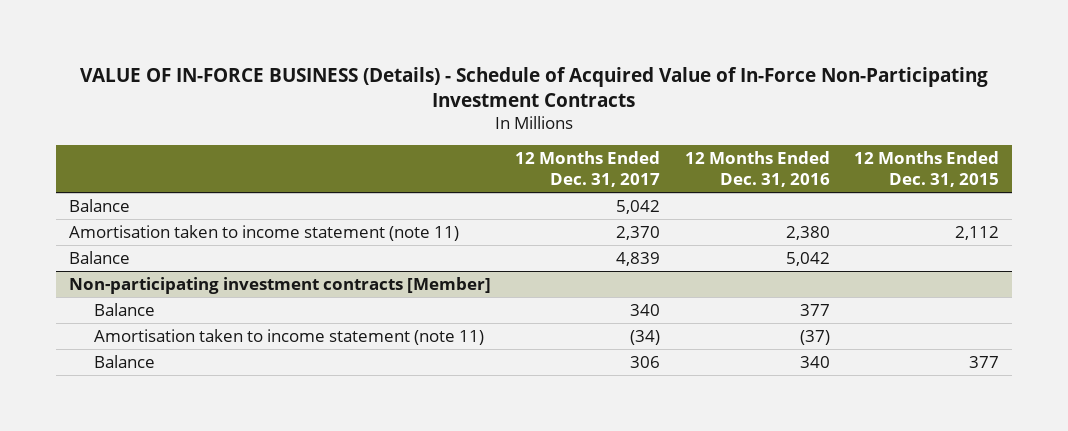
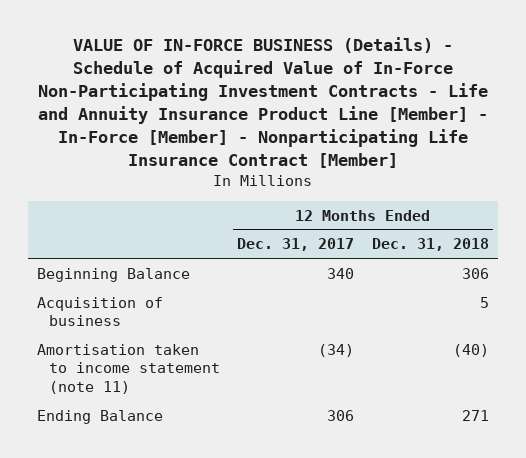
[79,66,988,107] VALUE OF IN-FORCE BUSINESS (Details) - Schedule of Acquired Value of In-Force Non-Participating Investment Contracts -> [37,37,488,169] VALUE OF IN-FORCE BUSINESS (Details) - Schedule of Acquired Value of In-Force Non-Participating Investment Contracts - Life and Annuity Insurance Product Line [Member] - In-Force [Member] - Nonparticipating Life Insurance Contract [Member]
[684,150,830,187] 12 Months Ended Dec. 31, 2016 -> none
[854,150,1000,187] 12 Months Ended Dec. 31, 2015 -> none
none -> [371,238,489,252] Dec. 31, 2018
[68,224,459,241] Amortisation taken to income statement (note 11) -> none
[68,250,130,264] Balance -> none
[68,276,491,294] Non-participating investment contracts [Member] -> none
[93,302,155,316] Balance -> none
[68,198,130,212] Balance -> [36,267,190,282] Beginning Balance
[616,199,661,214] 5,042 -> [327,267,355,279] 340
none -> [36,296,163,327] Acquisition of business
[93,354,155,368] Balance -> [36,409,163,424] Ending Balance

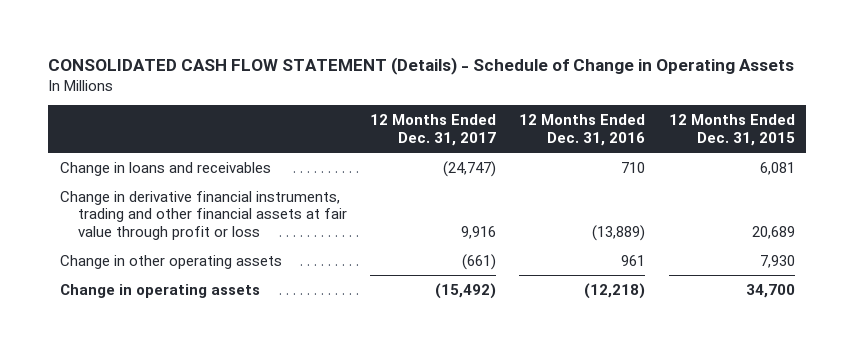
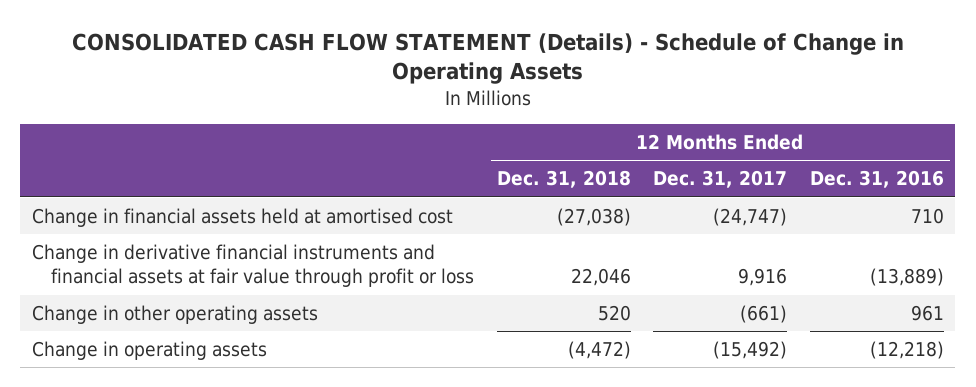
[668,114,795,146] 12 Months Ended Dec. 31, 2015 -> none
none -> [496,170,631,189] Dec. 31, 2018
[59,161,271,176] Change in loans and receivables -> [31,208,453,228] Change in financial assets held at amortised cost
[59,190,347,241] Change in derivative financial instruments, trading and other financial assets at fair value through profit or loss -> [31,244,475,288] Change in derivative financial instruments and financial assets at fair value through profit or loss

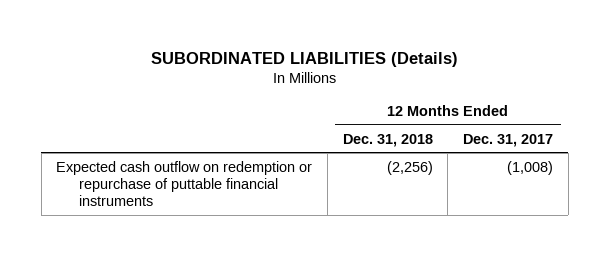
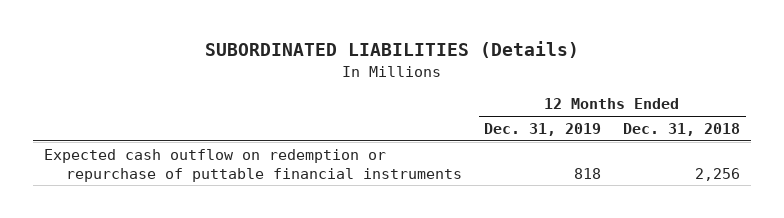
[463,133,554,147] Dec. 31, 2017 -> none
none -> [484,122,602,136] Dec. 31, 2019
[386,160,433,175] (2,256) -> [695,167,741,181] 2,256

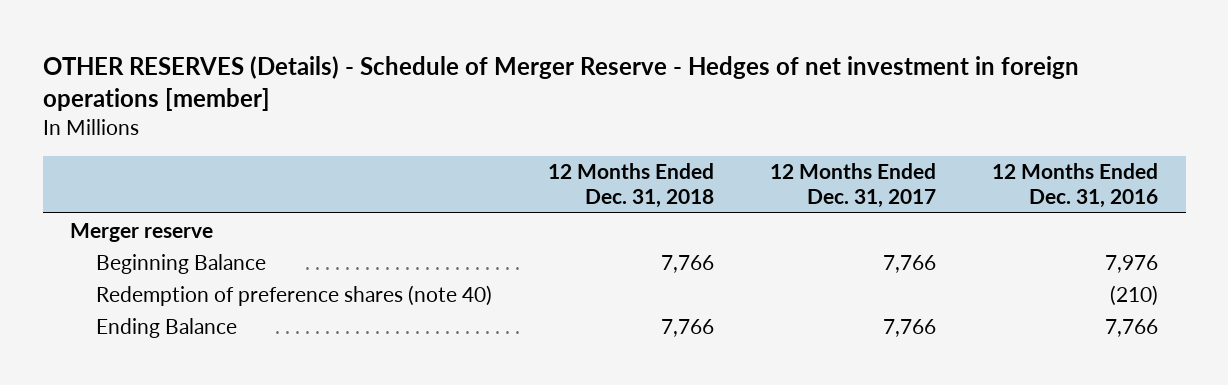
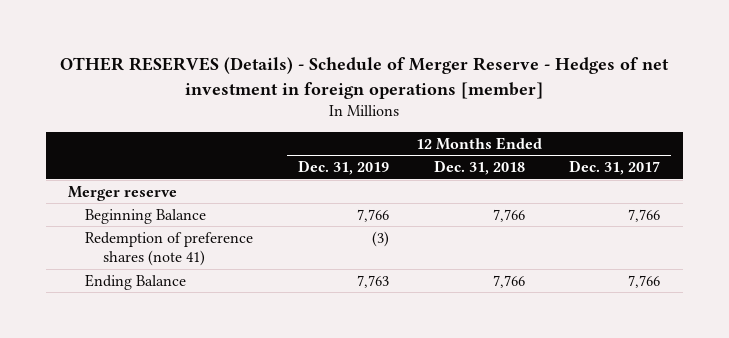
[991,163,1158,209] 12 Months Ended Dec. 31, 2016 -> none
none -> [298,160,390,176] Dec. 31, 2019
[96,284,493,306] Redemption of preference shares (note 40) -> [85,231,254,266] Redemption of preference shares (note 41)

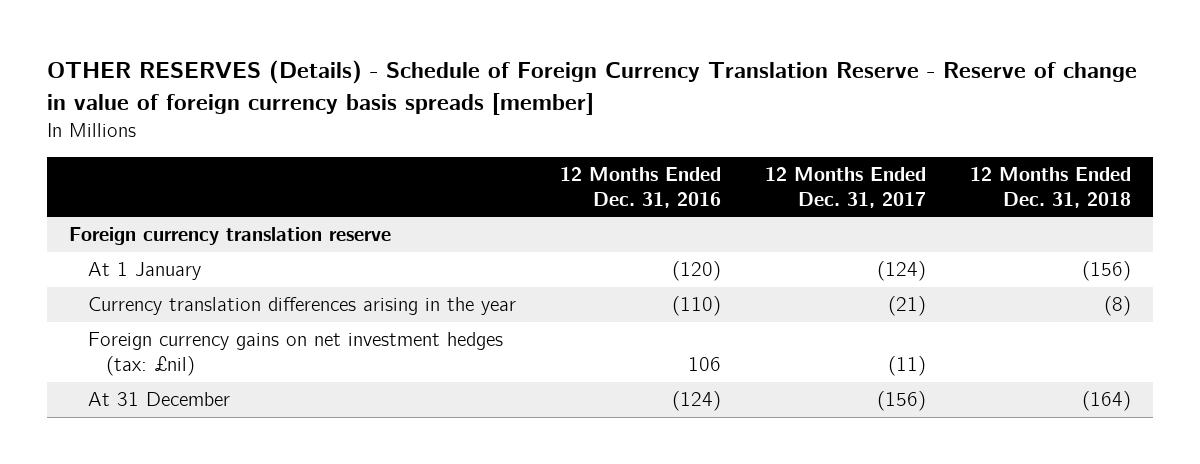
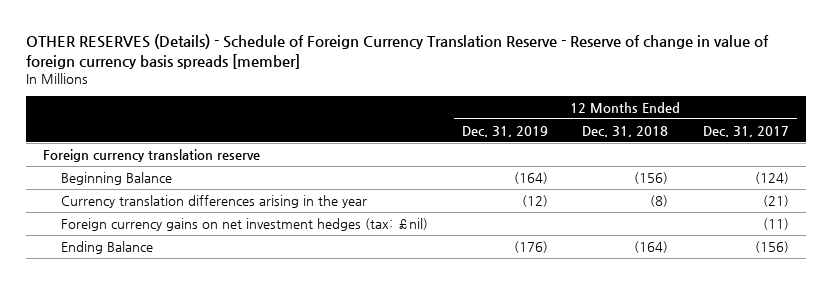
[559,167,721,208] 12 Months Ended Dec. 31, 2016 -> none
none -> [462,125,549,137] Dec. 31, 2019
[87,262,201,281] At 1 January -> [60,171,172,185] Beginning Balance
[87,392,230,407] At 31 December -> [60,240,153,254] Ending Balance

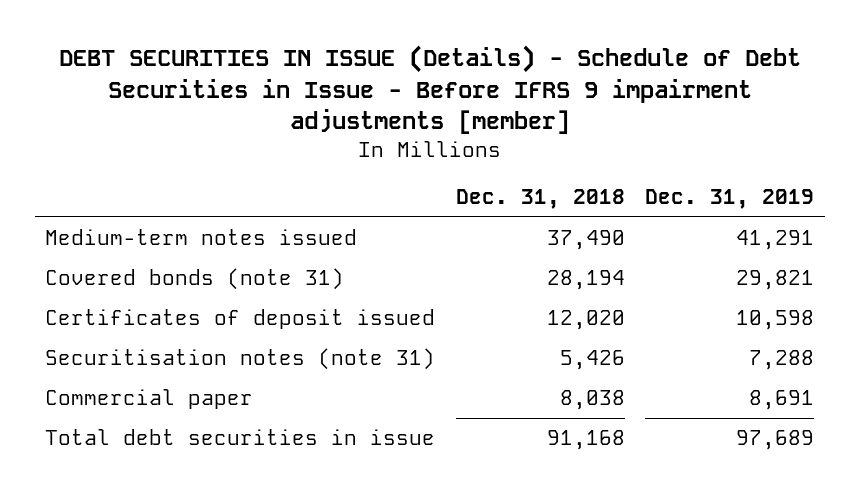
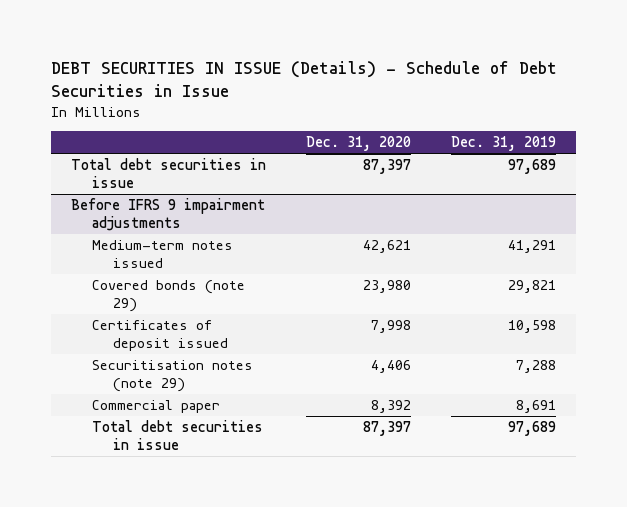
[58,45,801,135] DEBT SECURITIES IN ISSUE (Details) - Schedule of Debt Securities in Issue - Before IFRS 9 impairment adjustments [member] -> [51,60,558,97] DEBT SECURITIES IN ISSUE (Details) - Schedule of Debt Securities in Issue
[455,189,625,210] Dec. 31, 2018 -> none
none -> [306,136,412,152] Dec. 31, 2020
none -> [71,158,267,189] Total debt securities in issue
none -> [71,198,266,232] Before IFRS 9 impairment adjustments
[45,267,345,290] Covered bonds (note 31) -> [92,280,246,313] Covered bonds (note 29)
[45,347,436,370] Securitisation notes (note 31) -> [92,360,254,393] Securitisation notes (note 29)

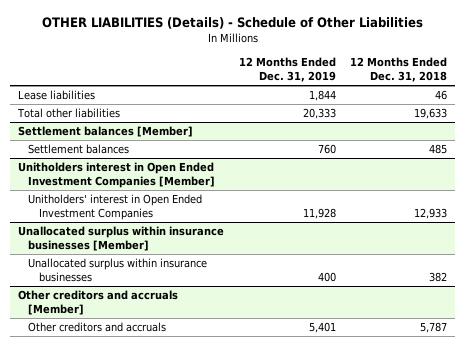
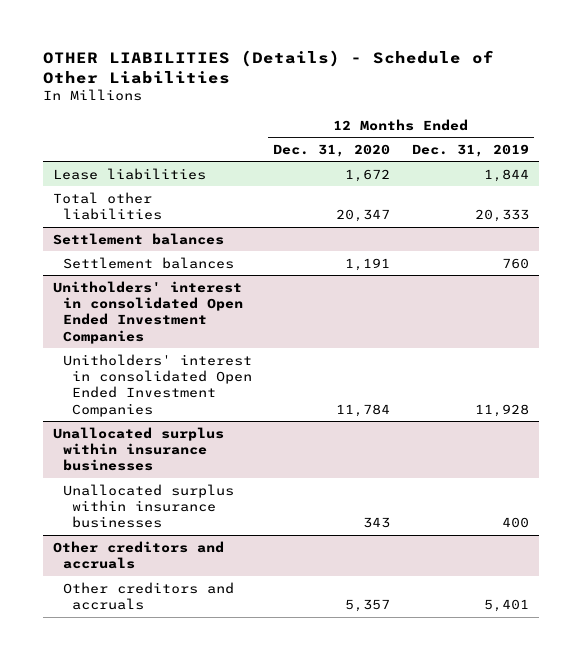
[350,57,448,83] 12 Months Ended Dec. 31, 2018 -> none
none -> [273,143,391,157] Dec. 31, 2020
[17,125,193,137] Settlement balances [Member] -> [53,232,225,245] Settlement balances
[17,161,216,188] Unitholders interest in Open Ended Investment Companies [Member] -> [53,280,243,344] Unitholders' interest in consolidated Open Ended Investment Companies
[28,193,203,220] Unitholders' interest in Open Ended Investment Companies -> [62,353,253,417] Unitholders' interest in consolidated Open Ended Investment Companies
[17,225,224,251] Unallocated surplus within insurance businesses [Member] -> [53,426,225,472] Unallocated surplus within insurance businesses
[17,289,178,315] Other creditors and accruals [Member] -> [53,540,225,569] Other creditors and accruals

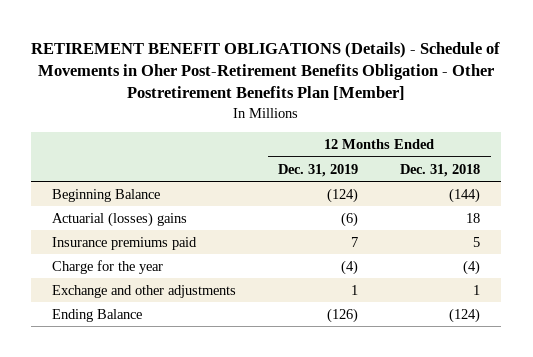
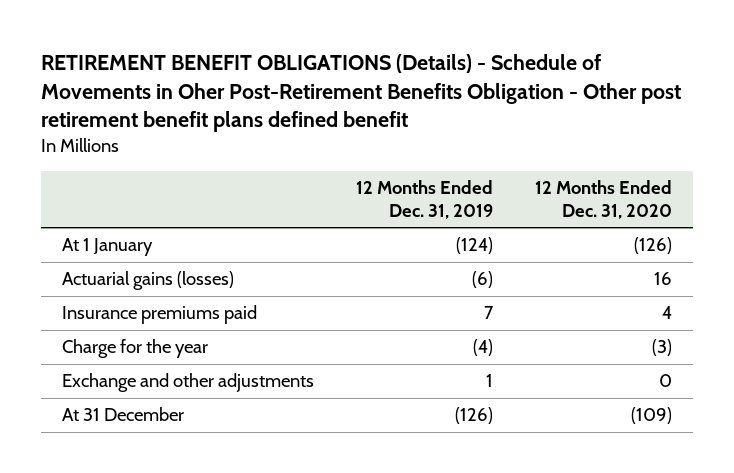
[31,41,501,101] RETIREMENT BENEFIT OBLIGATIONS (Details) - Schedule of Movements in Oher Post-Retirement Benefits Obligation - Other Postretirement Benefits Plan [Member] -> [40,53,681,133] RETIREMENT BENEFIT OBLIGATIONS (Details) - Schedule of Movements in Oher Post-Retirement Benefits Obligation - Other post retirement benefit plans defined benefit
[400,163,481,177] Dec. 31, 2018 -> none
none -> [534,180,672,219] 12 Months Ended Dec. 31, 2020
[52,188,161,202] Beginning Balance -> [61,238,153,257] At 1 January
[52,211,188,227] Actuarial (losses) gains -> [61,271,234,291] Actuarial gains (losses)
[52,308,143,322] Ending Balance -> [61,407,184,422] At 31 December

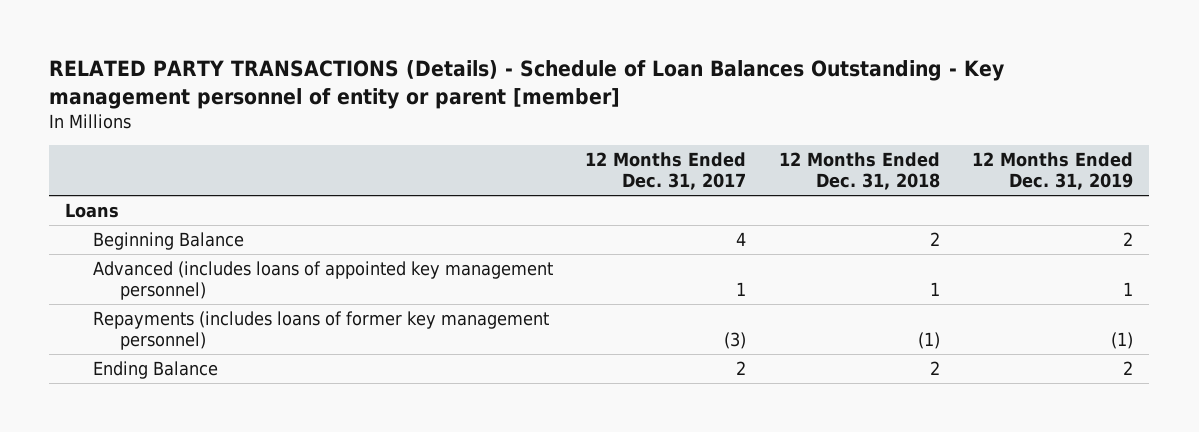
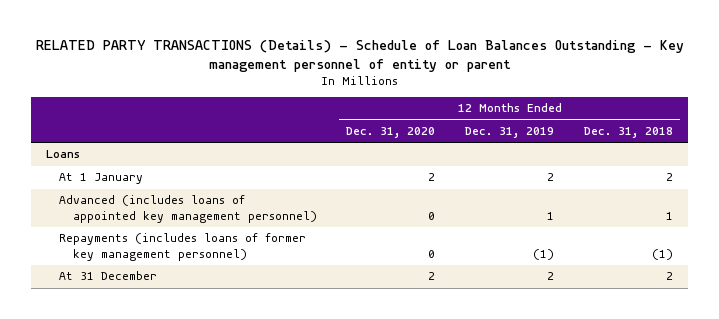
[49,60,1005,109] RELATED PARTY TRANSACTIONS (Details) - Schedule of Loan Balances Outstanding - Key management personnel of entity or parent [member] -> [35,40,684,72] RELATED PARTY TRANSACTIONS (Details) - Schedule of Loan Balances Outstanding - Key management personnel of entity or parent
[585,152,747,191] 12 Months Ended Dec. 31, 2017 -> none
none -> [346,126,436,138] Dec. 31, 2020
[92,232,244,251] Beginning Balance -> [59,173,144,185] At 1 January
[92,361,218,380] Ending Balance -> [59,271,158,281] At 31 December

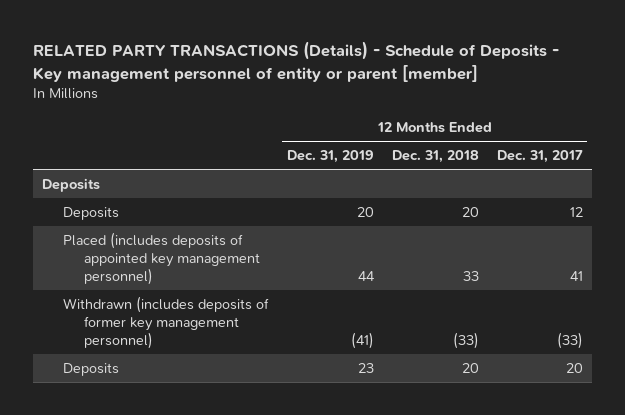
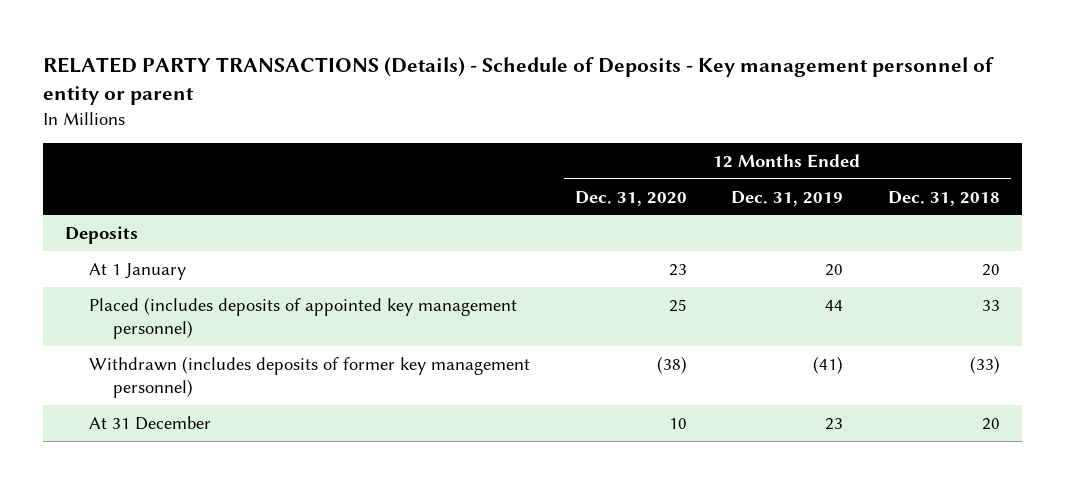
[33,40,560,82] RELATED PARTY TRANSACTIONS (Details) - Schedule of Deposits - Key management personnel of entity or parent [member] -> [43,56,995,106] RELATED PARTY TRANSACTIONS (Details) - Schedule of Deposits - Key management personnel of entity or parent
[496,150,583,164] Dec. 31, 2017 -> none
none -> [574,190,687,206] Dec. 31, 2020
[63,207,120,221] Deposits -> [89,262,187,280] At 1 January
[63,363,120,377] Deposits -> [89,415,212,430] At 31 December

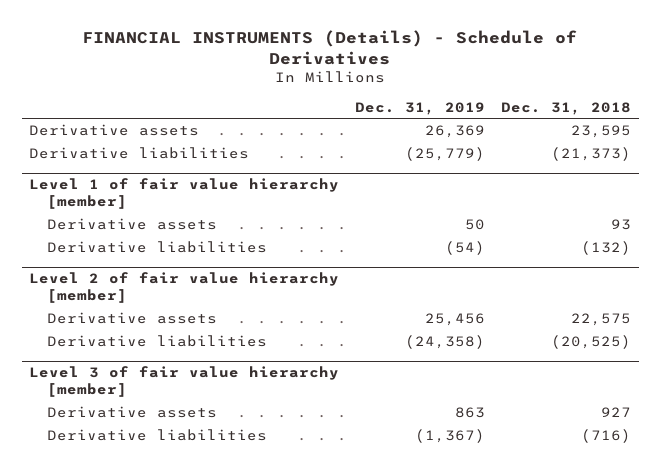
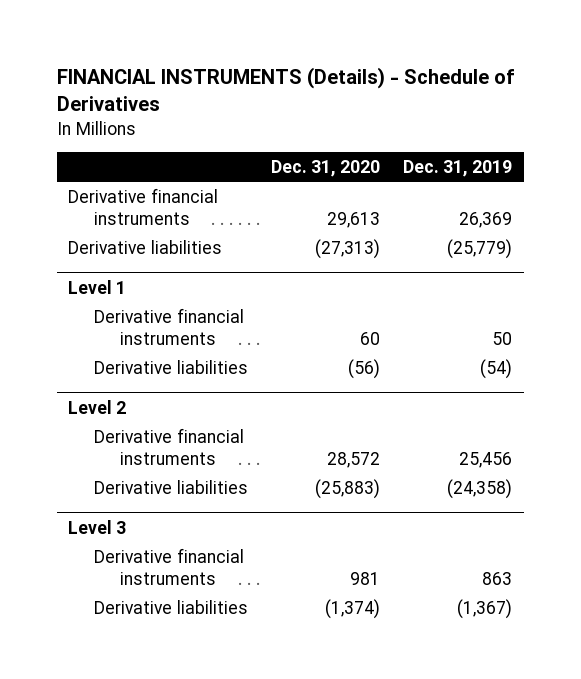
[500,101,631,115] Dec. 31, 2018 -> none
none -> [271,159,381,177] Dec. 31, 2020
[29,124,200,137] Derivative assets -> [68,187,219,225] Derivative financial instruments
[29,178,340,209] Level 1 of fair value hierarchy [member] -> [68,279,127,294] Level 1
[47,218,218,231] Derivative assets -> [94,307,245,345] Derivative financial instruments
[29,272,340,303] Level 2 of fair value hierarchy [member] -> [68,399,127,414] Level 2
[47,312,218,325] Derivative assets -> [94,427,245,465] Derivative financial instruments
[29,366,340,397] Level 3 of fair value hierarchy [member] -> [68,519,127,534] Level 3
[47,406,218,419] Derivative assets -> [94,547,245,585] Derivative financial instruments

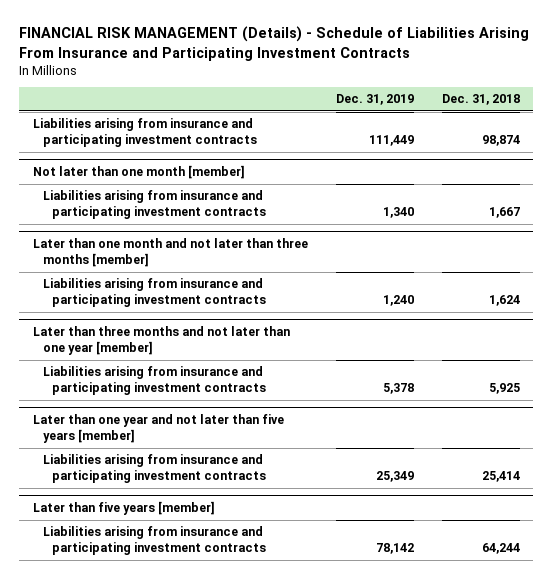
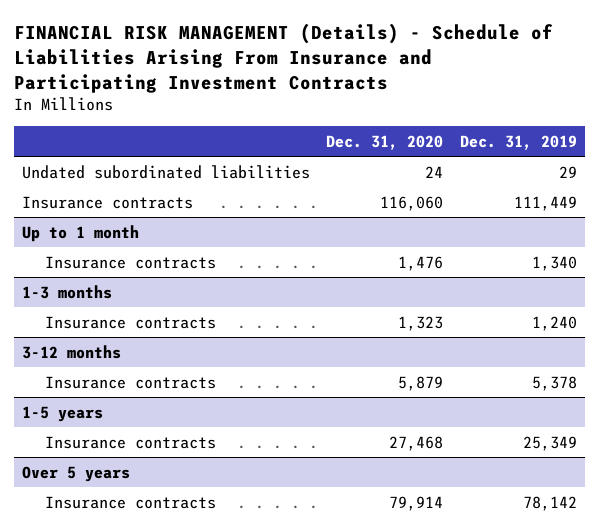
[441,94,520,106] Dec. 31, 2018 -> none
none -> [326,134,444,150] Dec. 31, 2020
none -> [21,164,310,179] Undated subordinated liabilities
[32,118,257,148] Liabilities arising from insurance and participating investment contracts -> [21,195,193,209] Insurance contracts
[32,165,245,180] Not later than one month [member] -> [21,224,139,242] Up to 1 month
[42,190,267,220] Liabilities arising from insurance and participating investment contracts -> [44,255,216,269] Insurance contracts
[32,238,308,268] Later than one month and not later than three months [member] -> [21,284,112,299] 1-3 months
[42,278,267,308] Liabilities arising from insurance and participating investment contracts -> [44,315,216,329] Insurance contracts
[32,326,290,356] Later than three months and not later than one year [member] -> [21,344,121,359] 3-12 months
[42,366,267,396] Liabilities arising from insurance and participating investment contracts -> [44,375,216,389] Insurance contracts
[32,414,284,444] Later than one year and not later than five years [member] -> [21,405,103,422] 1-5 years
[42,454,267,484] Liabilities arising from insurance and participating investment contracts -> [44,435,216,449] Insurance contracts
[32,501,215,516] Later than five years [member] -> [21,465,130,482] Over 5 years
[42,526,267,556] Liabilities arising from insurance and participating investment contracts -> [44,495,216,509] Insurance contracts

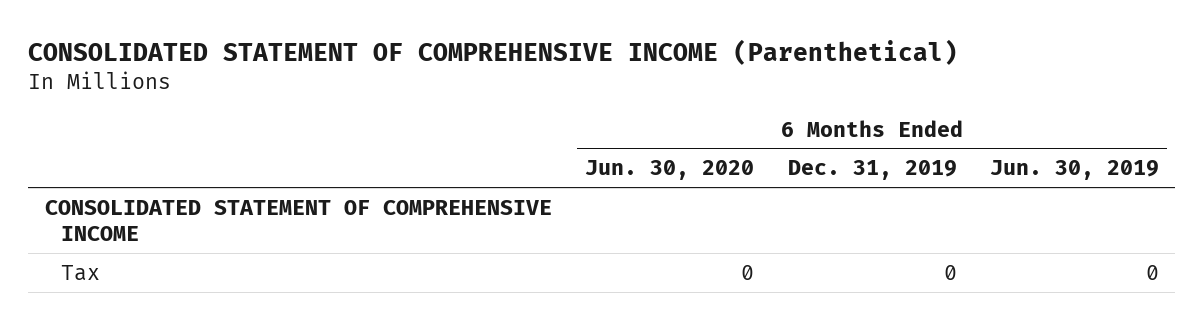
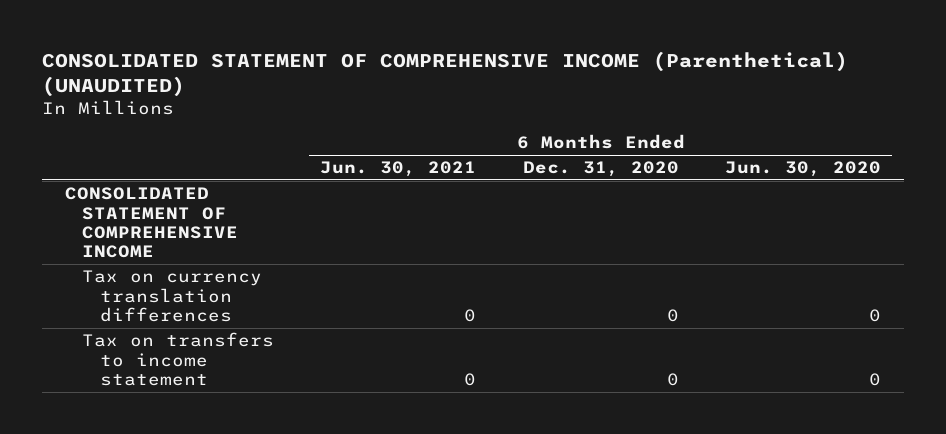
[28,38,959,65] CONSOLIDATED STATEMENT OF COMPREHENSIVE INCOME (Parenthetical) -> [41,50,848,98] CONSOLIDATED STATEMENT OF COMPREHENSIVE INCOME (Parenthetical) (UNAUDITED)
[787,160,957,181] Dec. 31, 2019 -> none
[989,160,1159,181] Jun. 30, 2019 -> none
none -> [320,161,477,178] Jun. 30, 2021
none -> [522,161,679,178] Dec. 31, 2020
[61,264,101,281] Tax -> [82,270,263,322] Tax on currency translation differences
none -> [82,332,275,386] Tax on transfers to income statement

